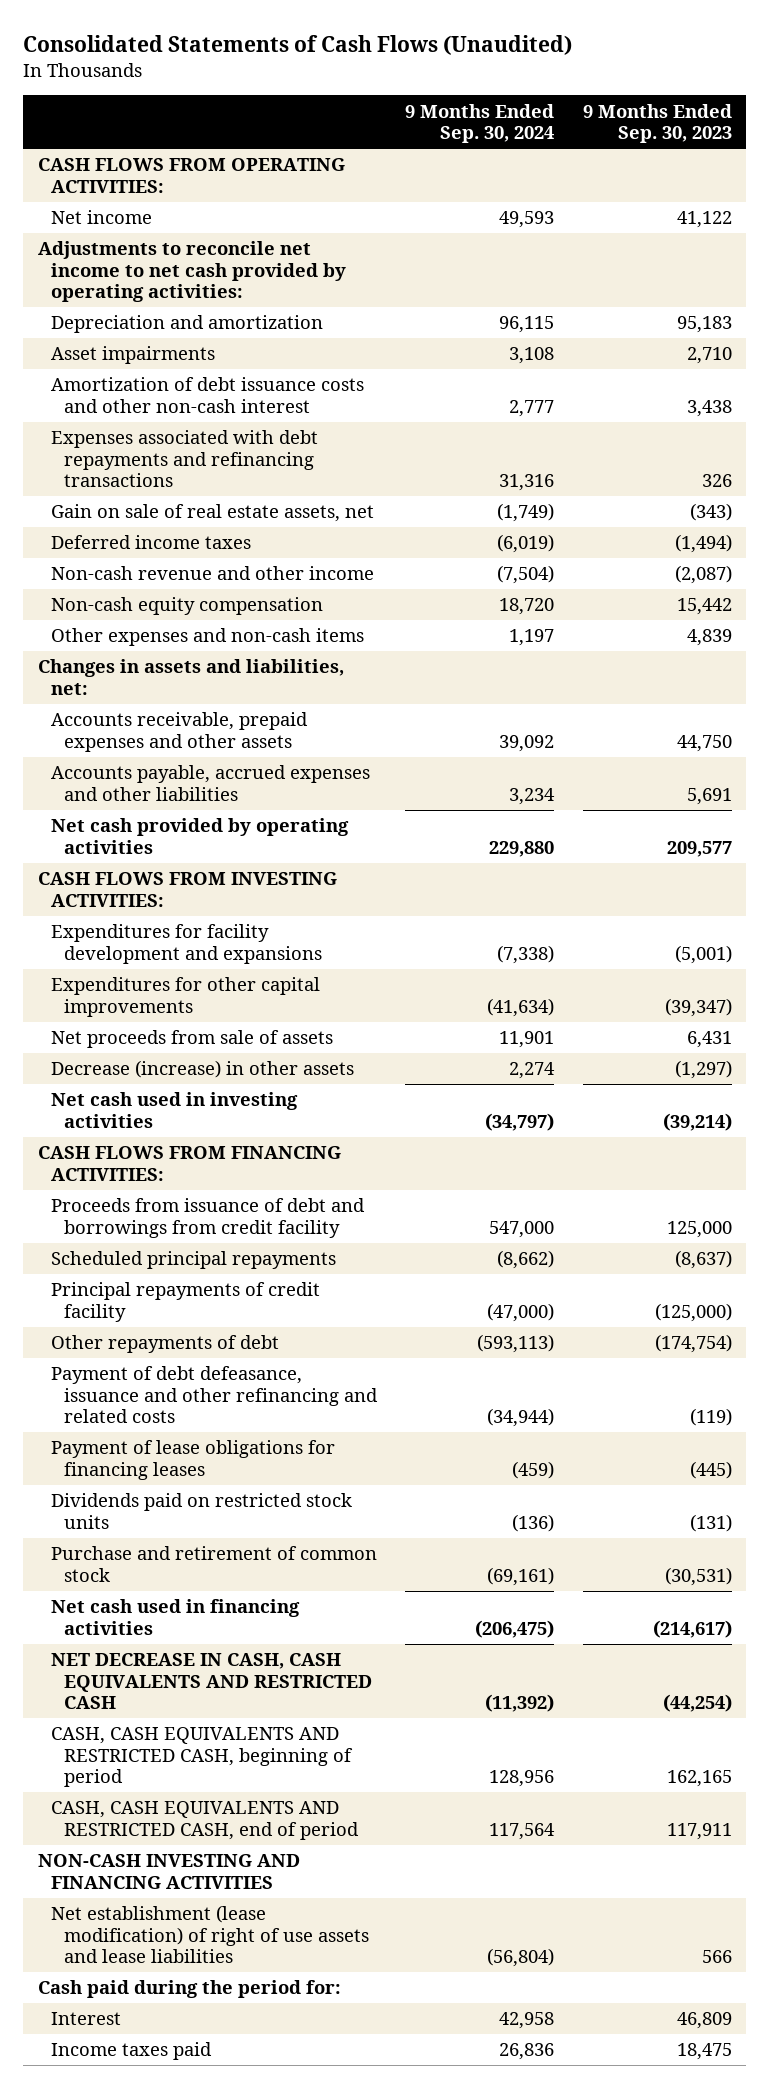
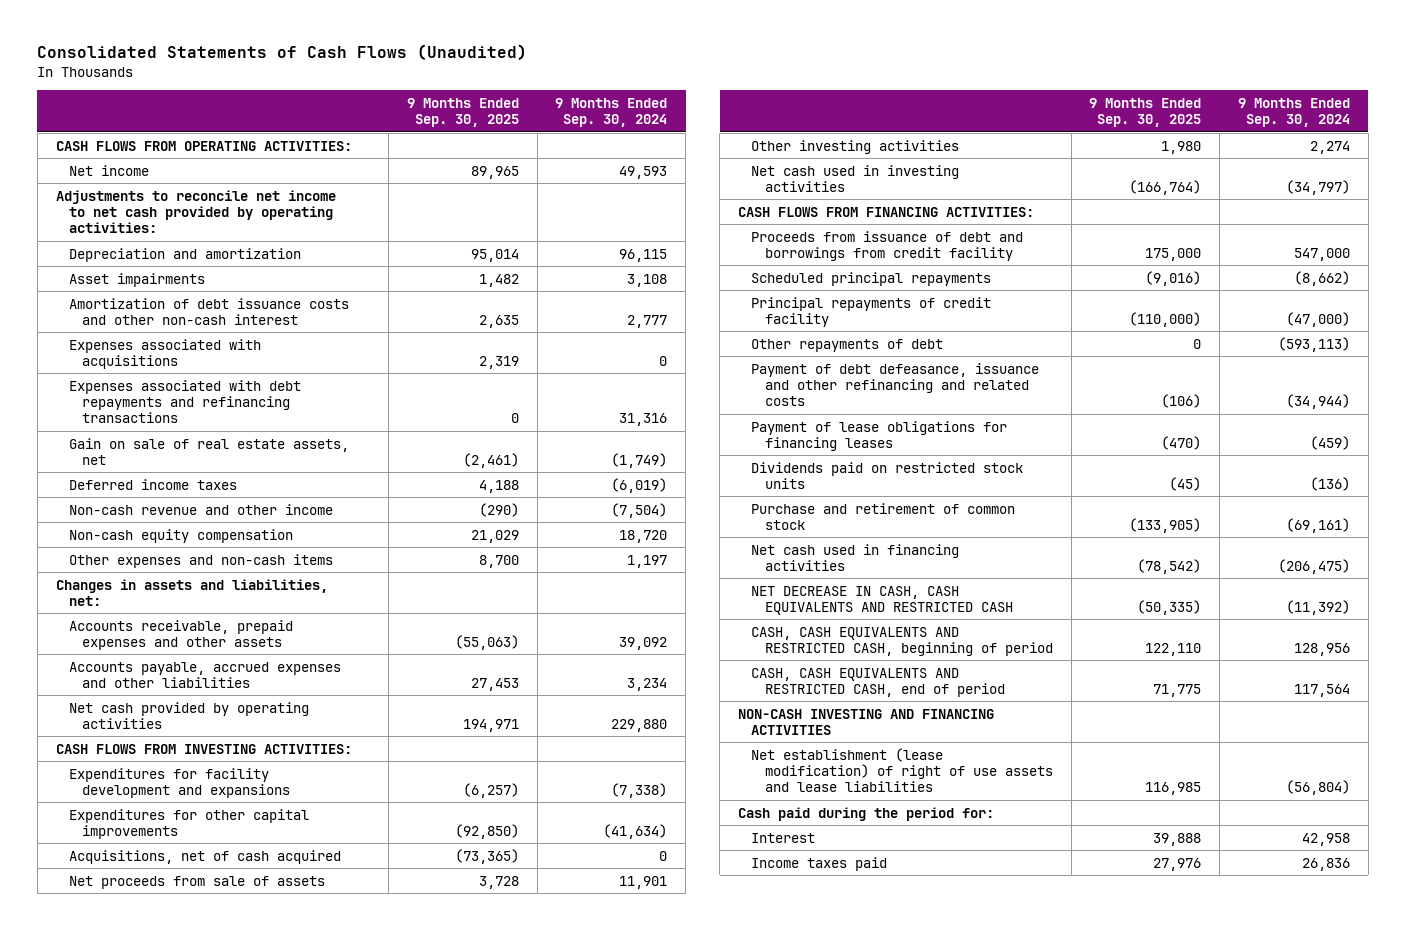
[582,103,732,144] 9 Months Ended Sep. 30, 2023 -> none
none -> [406,97,519,128] 9 Months Ended Sep. 30, 2025
none -> [68,338,261,369] Expenses associated with acquisitions
none -> [68,849,341,864] Acquisitions, net of cash acquired
[50,1060,354,1079] Decrease (increase) in other assets -> [751,139,960,154] Other investing activities

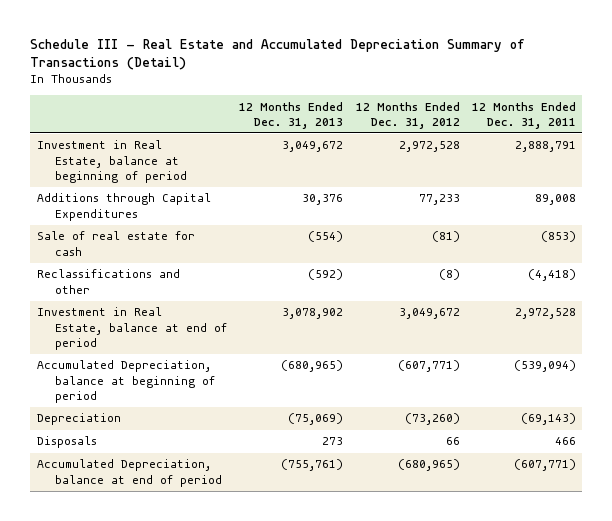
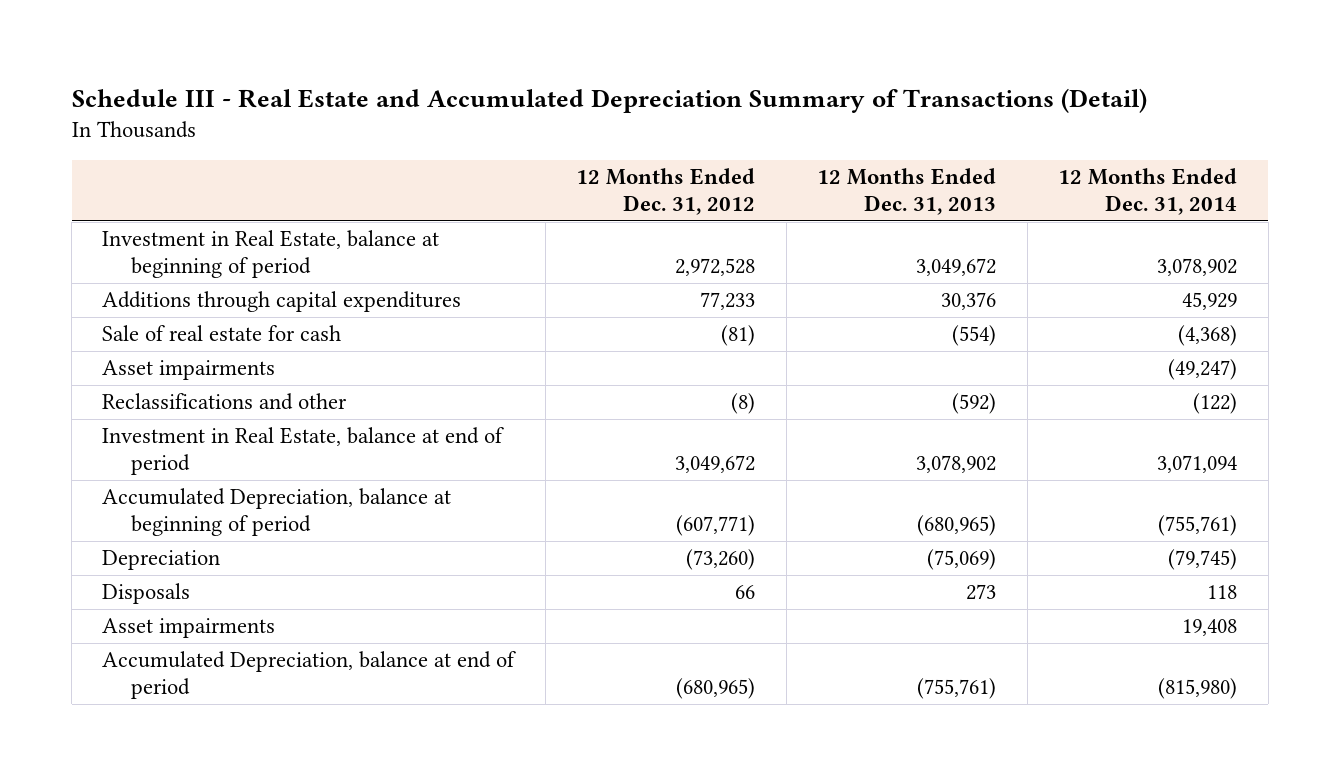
[471,101,576,129] 12 Months Ended Dec. 31, 2011 -> none
none -> [1058,167,1238,216] 12 Months Ended Dec. 31, 2014
[36,193,211,221] Additions through Capital Expenditures -> [102,291,462,313] Additions through capital expenditures
none -> [102,360,276,381] Asset impairments
none -> [102,618,276,639] Asset impairments

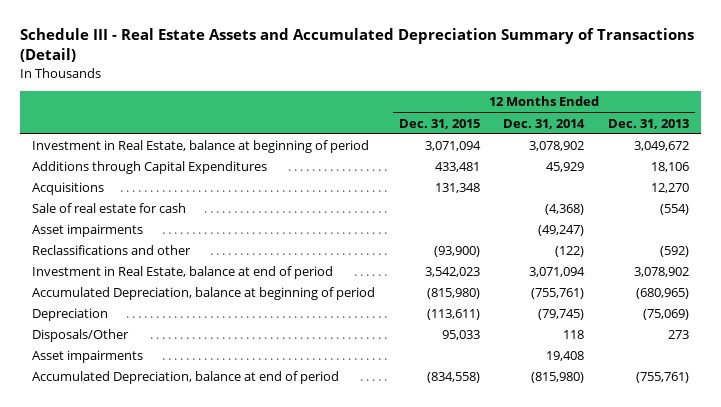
[71,87,1147,113] Schedule III - Real Estate and Accumulated Depreciation Summary of Transactions (Detail) -> [19,28,694,63] Schedule III - Real Estate Assets and Accumulated Depreciation Summary of Transactions (Detail)
[576,167,756,216] 12 Months Ended Dec. 31, 2012 -> none
none -> [398,118,480,129] Dec. 31, 2015
[102,291,462,313] Additions through capital expenditures -> [31,161,267,175] Additions through Capital Expenditures
[941,292,997,311] 30,376 -> [651,162,690,173] 18,106
none -> [31,182,104,196] Acquisitions
[102,583,191,605] Disposals -> [31,329,129,343] Disposals/Other

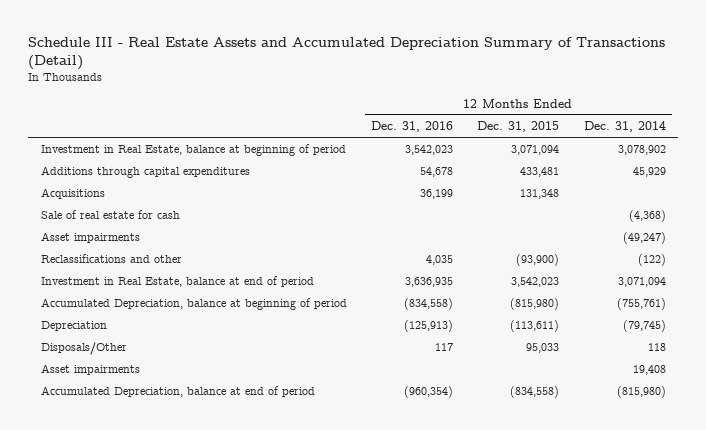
[608,118,690,129] Dec. 31, 2013 -> none
none -> [370,121,453,133] Dec. 31, 2016
[31,161,267,175] Additions through Capital Expenditures -> [40,166,250,179] Additions through capital expenditures

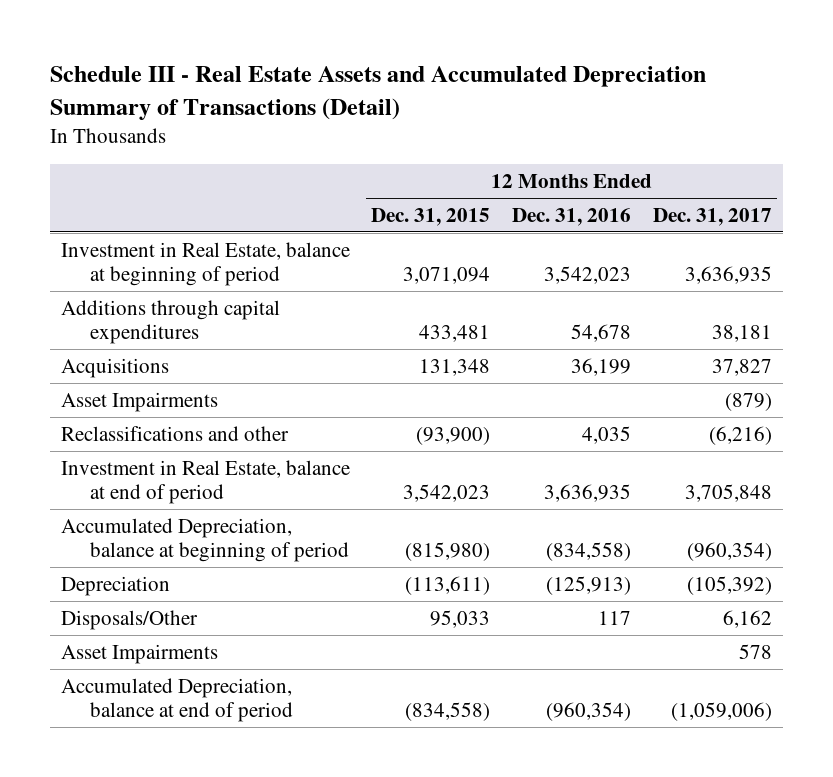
[583,121,666,133] Dec. 31, 2014 -> none
none -> [652,207,772,226] Dec. 31, 2017
[40,210,180,220] Sale of real estate for cash -> none
[40,232,140,244] Asset impairments -> [60,391,218,412] Asset Impairments
[40,364,140,376] Asset impairments -> [60,643,218,664] Asset Impairments

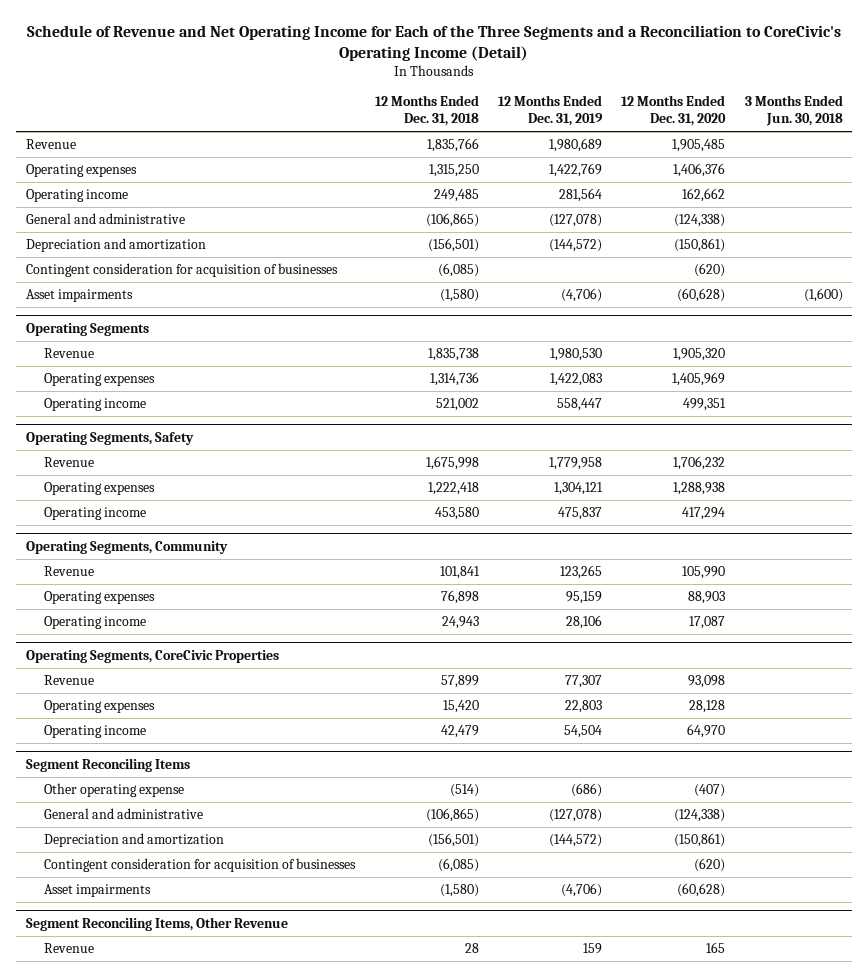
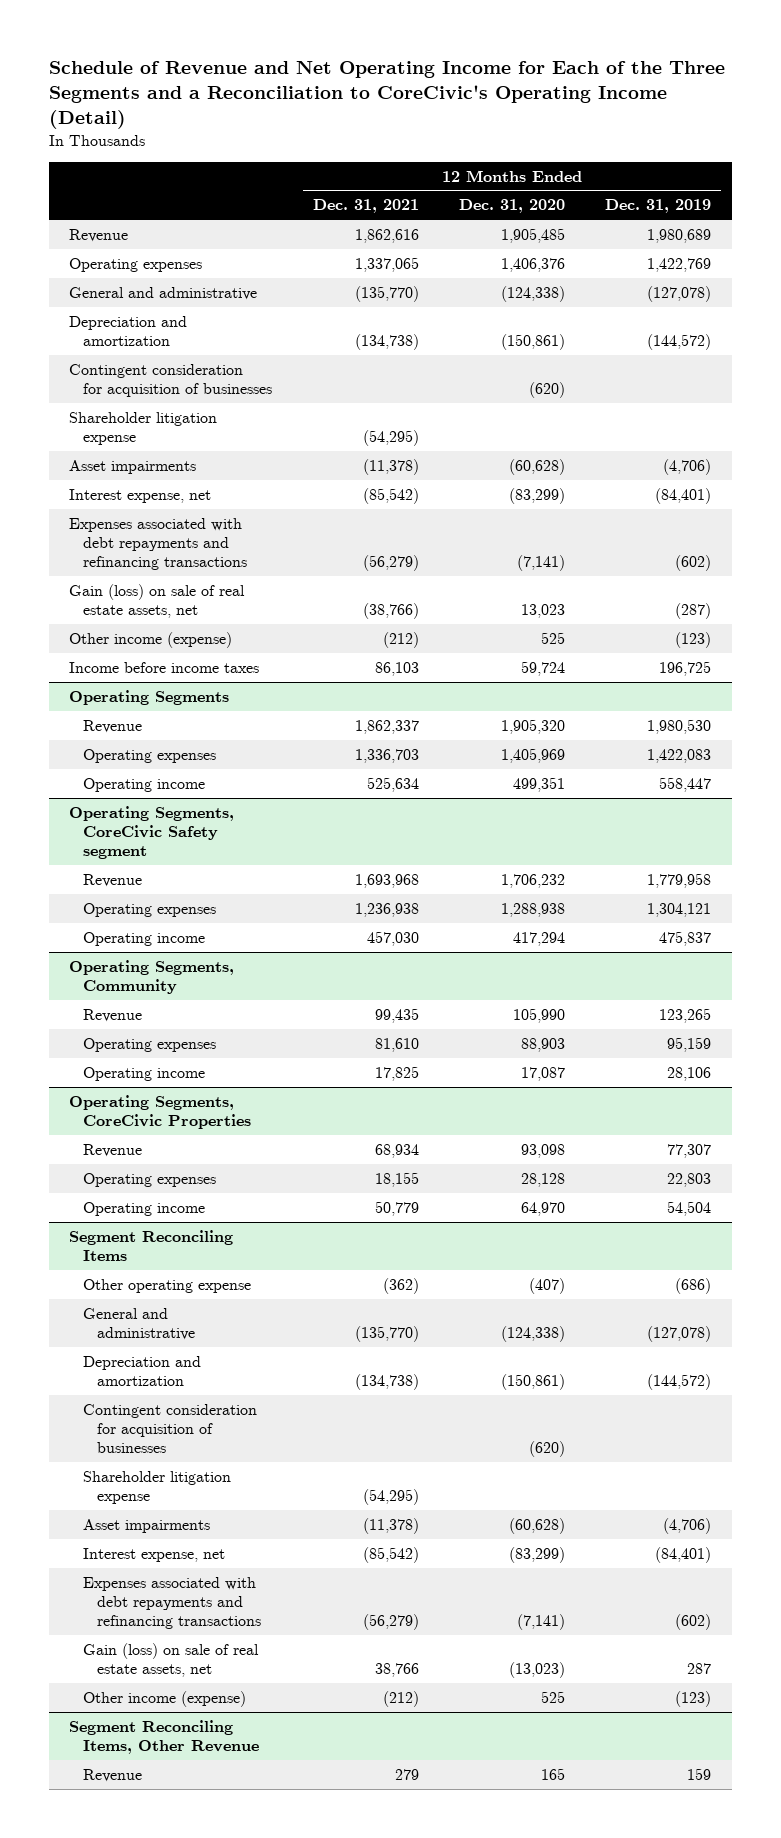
[374,95,479,127] 12 Months Ended Dec. 31, 2018 -> none
[744,95,843,127] 3 Months Ended Jun. 30, 2018 -> none
none -> [312,199,419,214] Dec. 31, 2021
[25,189,128,203] Operating income -> none
none -> [69,411,218,446] Shareholder litigation expense
none -> [69,488,212,503] Interest expense, net
none -> [69,517,248,571] Expenses associated with debt repayments and refinancing transactions
none -> [69,583,246,619] Gain (loss) on sale of real estate assets, net
none -> [69,631,233,648] Other income (expense)
none -> [69,661,260,673] Income before income taxes
[25,431,194,445] Operating Segments, Safety -> [69,805,235,860] Operating Segments, CoreCivic Safety segment
none -> [83,1470,232,1505] Shareholder litigation expense
none -> [83,1547,226,1562] Interest expense, net
none -> [83,1576,262,1630] Expenses associated with debt repayments and refinancing transactions
none -> [83,1642,260,1678] Gain (loss) on sale of real estate assets, net
none -> [83,1690,247,1707] Other income (expense)

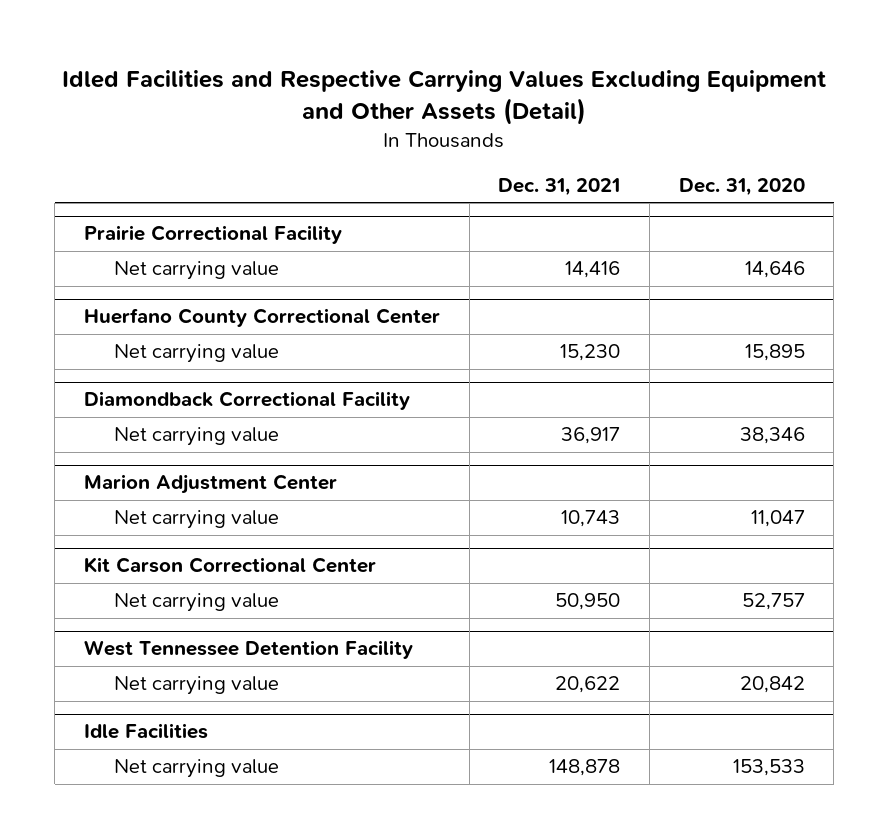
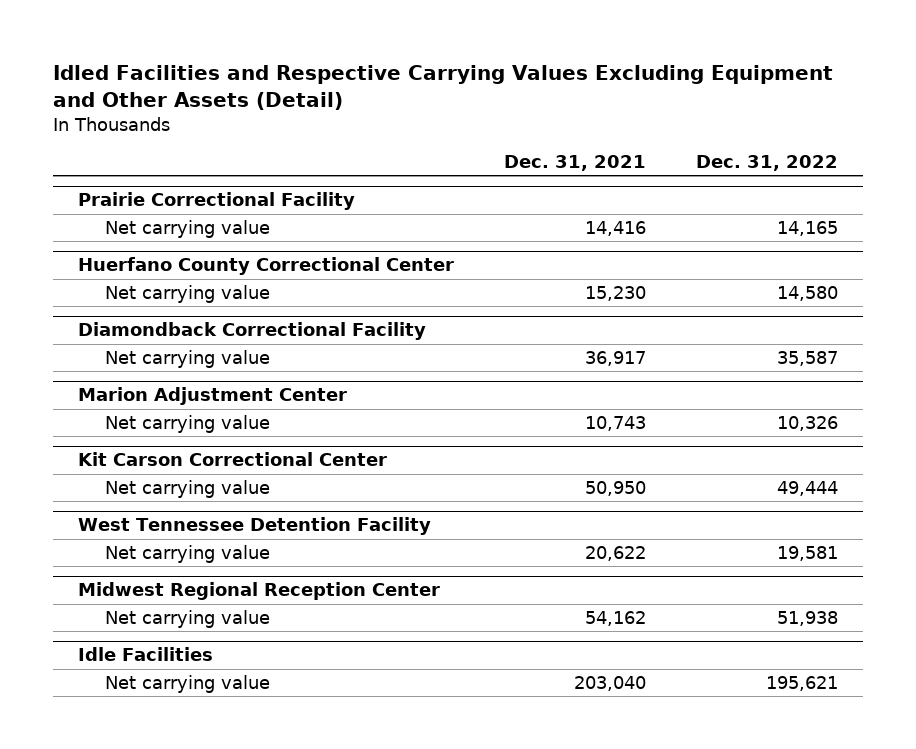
[678,178,805,197] Dec. 31, 2020 -> none
none -> [696,155,839,172] Dec. 31, 2022
none -> [78,582,441,601] Midwest Regional Reception Center
none -> [105,610,271,629] Net carrying value
[549,759,621,777] 148,878 -> [574,676,647,692] 203,040

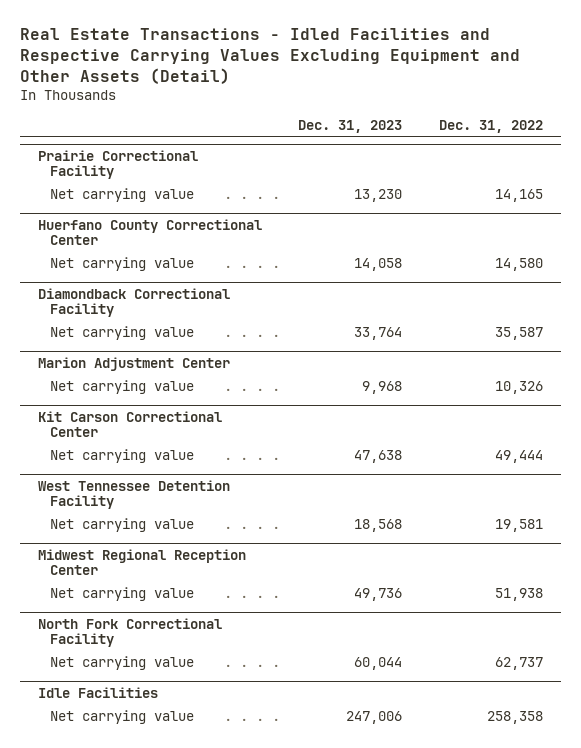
[53,65,834,111] Idled Facilities and Respective Carrying Values Excluding Equipment and Other Assets (Detail) -> [19,28,520,84] Real Estate Transactions - Idled Facilities and Respective Carrying Values Excluding Equipment and Other Assets (Detail)
[504,155,647,172] Dec. 31, 2021 -> none
none -> [298,119,403,133] Dec. 31, 2023
none -> [37,618,222,648] North Fork Correctional Facility
none -> [49,656,194,671] Net carrying value
[766,676,839,692] 195,621 -> [486,711,543,725] 258,358

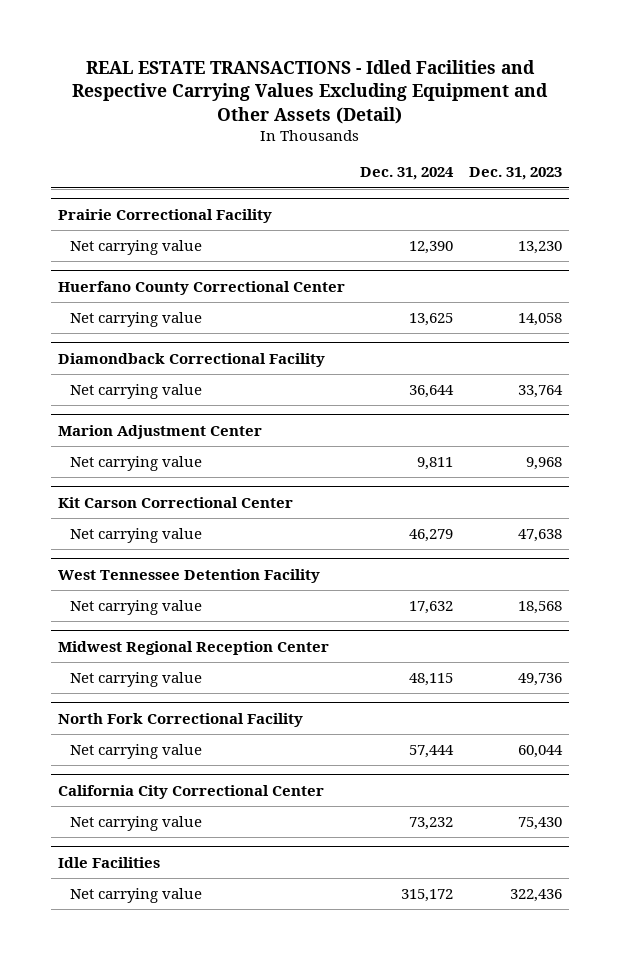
[19,28,520,84] Real Estate Transactions - Idled Facilities and Respective Carrying Values Excluding Equipment and Other Assets (Detail) -> [71,59,548,124] REAL ESTATE TRANSACTIONS - Idled Facilities and Respective Carrying Values Excluding Equipment and Other Assets (Detail)
[438,119,543,133] Dec. 31, 2022 -> none
none -> [360,167,455,181] Dec. 31, 2024
none -> [58,784,325,799] California City Correctional Center
none -> [70,816,203,832] Net carrying value
[346,711,403,725] 247,006 -> [509,889,562,903] 322,436

